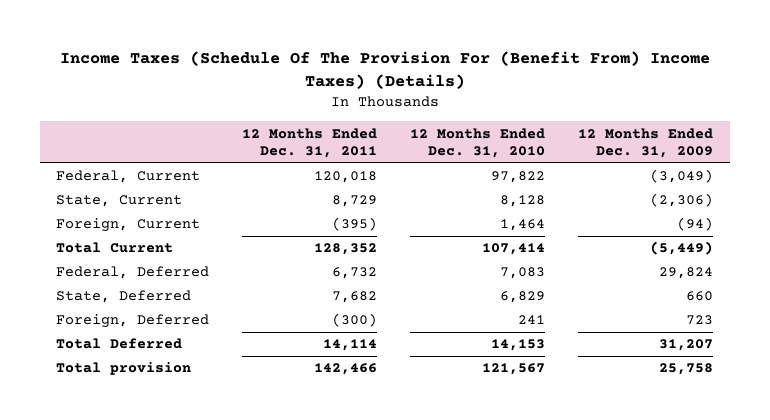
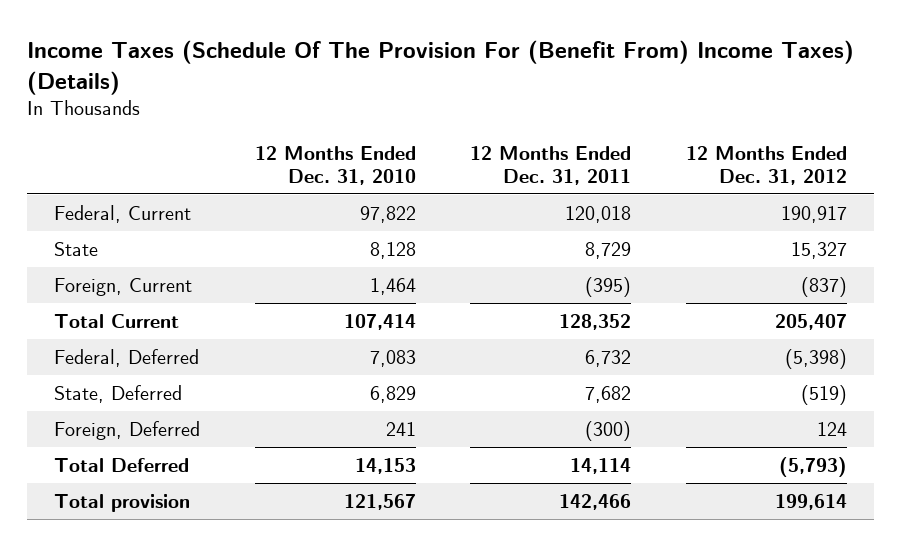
[578,127,714,158] 12 Months Ended Dec. 31, 2009 -> none
none -> [685,145,847,185] 12 Months Ended Dec. 31, 2012
[56,195,183,208] State, Current -> [54,241,99,256] State

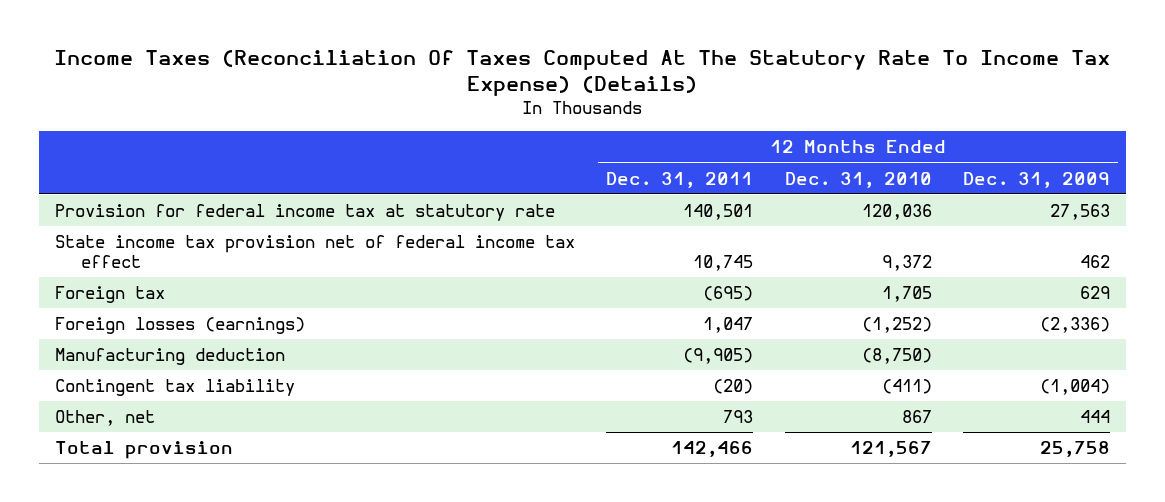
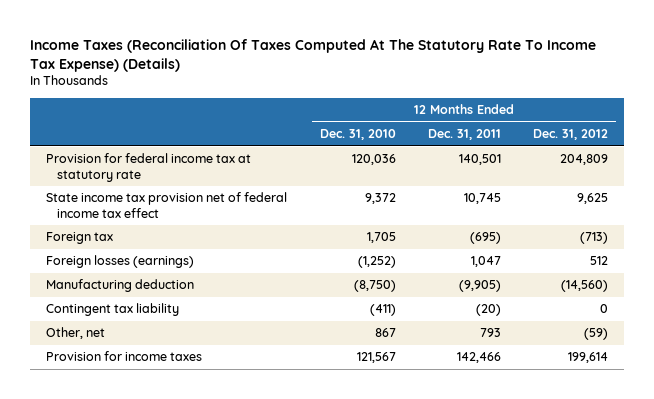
[963,171,1111,188] Dec. 31, 2009 -> none
none -> [532,129,608,141] Dec. 31, 2012
[54,441,233,460] Total provision -> [46,351,203,362] Provision for income taxes

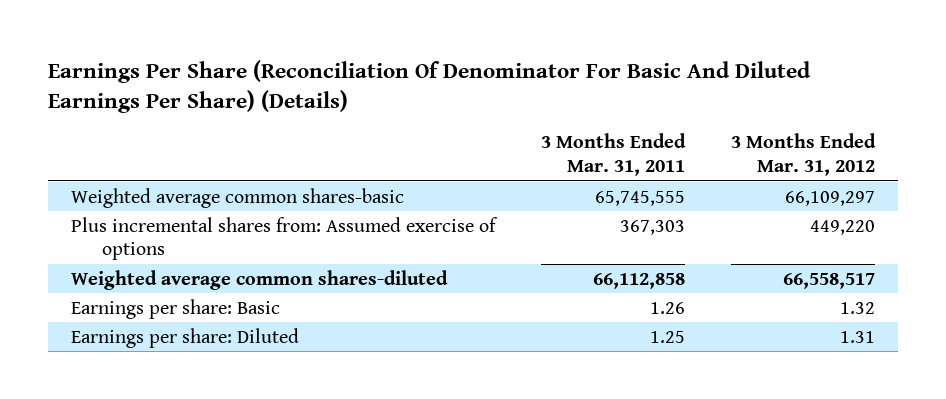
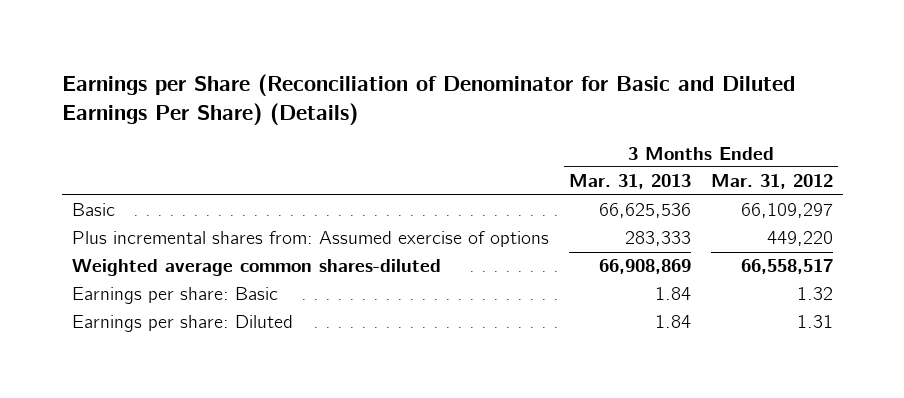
[48,60,812,114] Earnings Per Share (Reconciliation Of Denominator For Basic And Diluted Earnings Per Share) (Details) -> [61,73,795,126] Earnings per Share (Reconciliation of Denominator for Basic and Diluted Earnings Per Share) (Details)
[540,133,686,176] 3 Months Ended Mar. 31, 2011 -> none
none -> [568,174,691,190] Mar. 31, 2013
[71,187,405,208] Weighted average common shares-basic -> [71,203,115,217] Basic

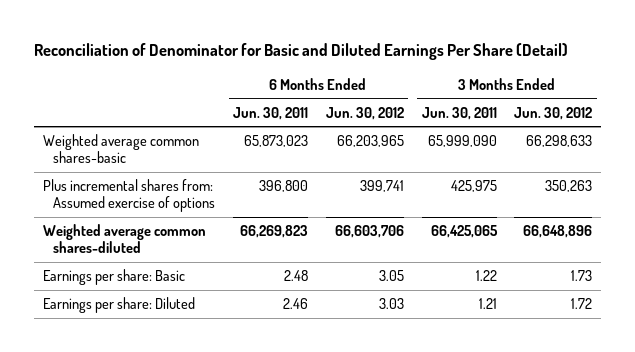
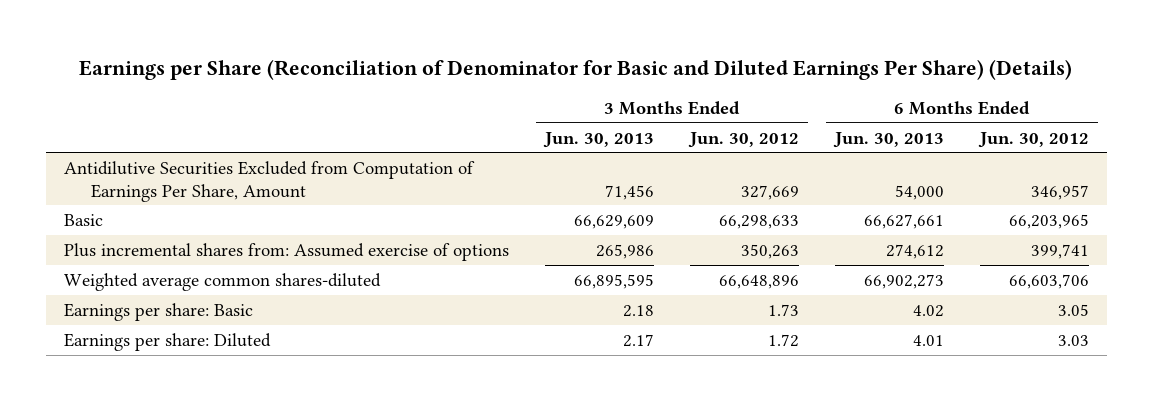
[34,43,569,61] Reconciliation of Denominator for Basic and Diluted Earnings Per Share (Detail) -> [79,58,1073,80] Earnings per Share (Reconciliation of Denominator for Basic and Diluted Earnings Per Share) (Details)
[233,106,309,120] Jun. 30, 2011 -> none
[421,106,497,120] Jun. 30, 2011 -> none
none -> [542,131,654,148] Jun. 30, 2013
none -> [832,131,944,148] Jun. 30, 2013
none -> [63,160,475,202] Antidilutive Securities Excluded from Computation of Earnings Per Share, Amount
[43,134,200,164] Weighted average common shares-basic -> [63,213,103,226] Basic

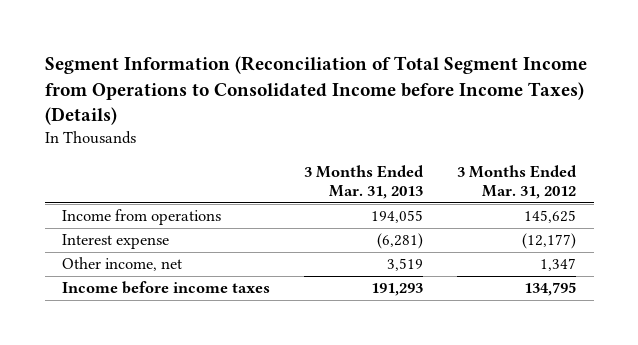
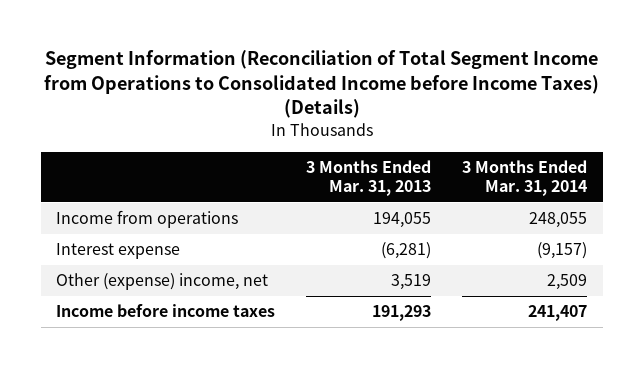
[457,164,578,199] 3 Months Ended Mar. 31, 2012 -> none
none -> [462,159,588,197] 3 Months Ended Mar. 31, 2014
[61,257,182,272] Other income, net -> [56,273,269,291] Other (expense) income, net

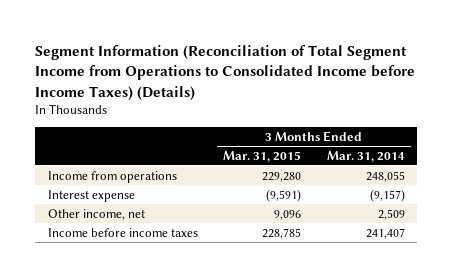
[306,159,432,197] 3 Months Ended Mar. 31, 2013 -> none
none -> [223,150,302,162] Mar. 31, 2015
[56,273,269,291] Other (expense) income, net -> [48,208,146,220] Other income, net

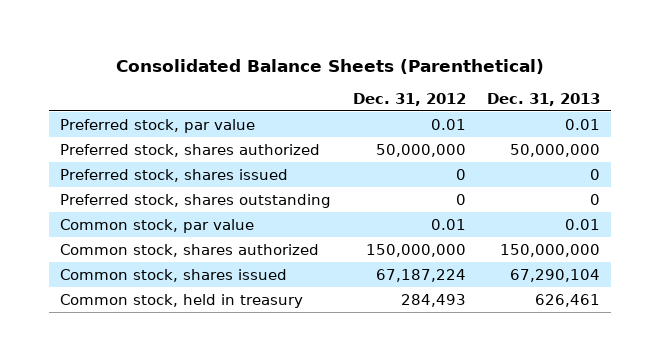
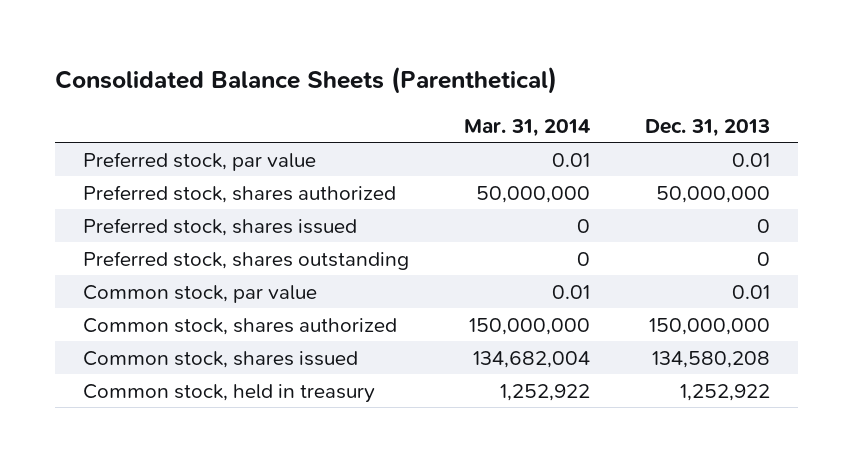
[352,92,466,106] Dec. 31, 2012 -> none
none -> [463,118,590,137] Mar. 31, 2014
[510,268,601,282] 67,290,104 -> [652,350,771,368] 134,580,208
[535,293,601,307] 626,461 -> [680,383,771,401] 1,252,922

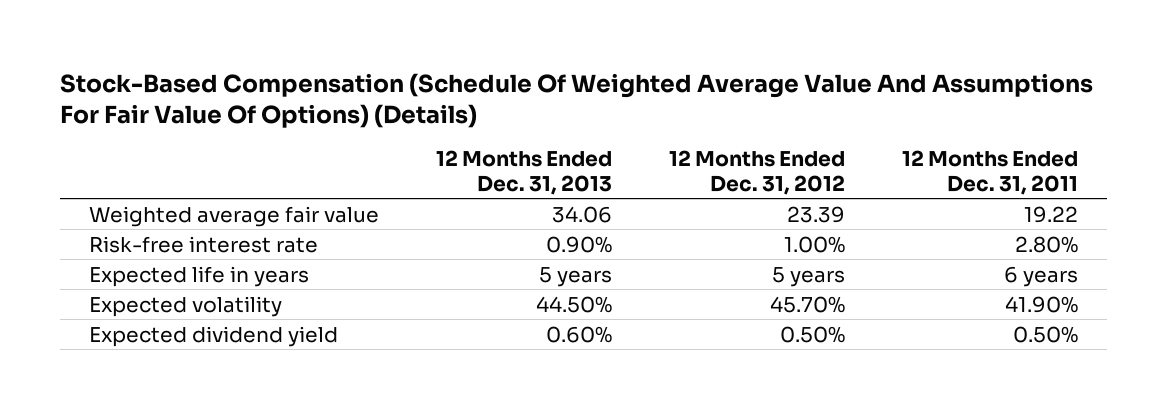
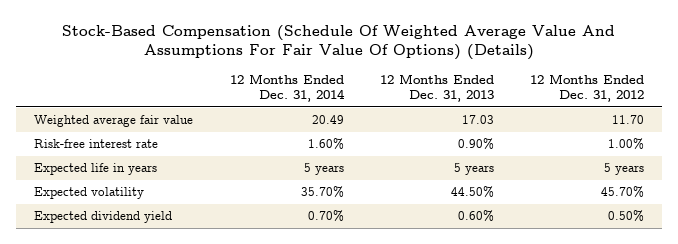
[902,150,1079,195] 12 Months Ended Dec. 31, 2011 -> none
none -> [229,74,345,102] 12 Months Ended Dec. 31, 2014
[551,205,612,223] 34.06 -> [461,115,494,125] 17.03
[787,205,846,223] 23.39 -> [611,115,644,125] 11.70

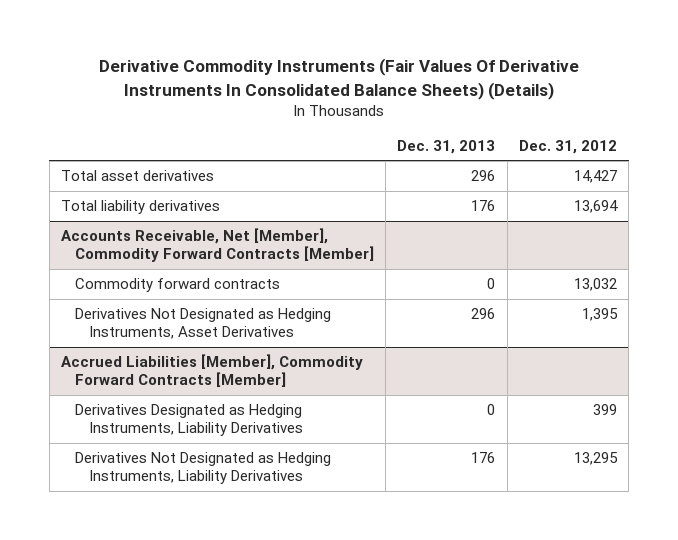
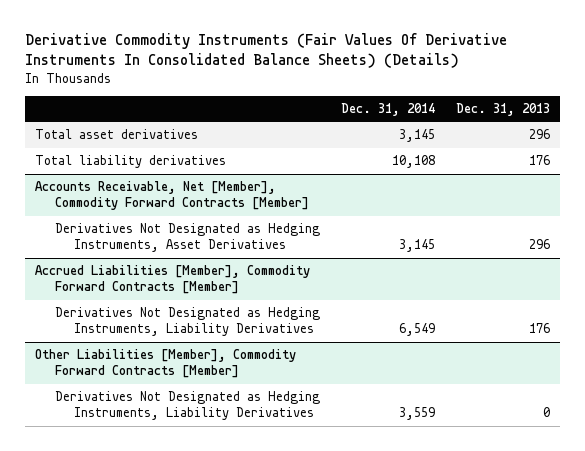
[519,139,618,154] Dec. 31, 2012 -> none
none -> [340,102,435,116] Dec. 31, 2014
[74,278,280,293] Commodity forward contracts -> none
[74,404,303,437] Derivatives Designated as Hedging Instruments, Liability Derivatives -> none
none -> [35,349,297,379] Other Liabilities [Member], Commodity Forward Contracts [Member]
none -> [54,391,320,421] Derivatives Not Designated as Hedging Instruments, Liability Derivatives

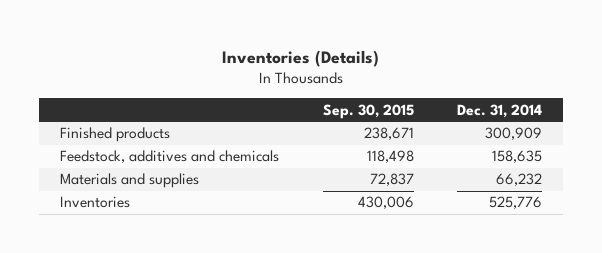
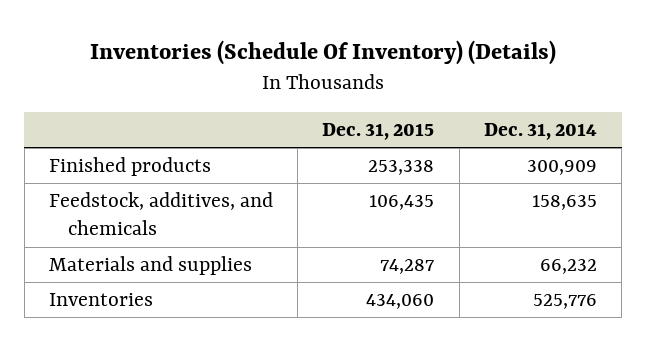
[222,49,380,67] Inventories (Details) -> [89,39,556,65] Inventories (Schedule Of Inventory) (Details)
[322,103,414,119] Sep. 30, 2015 -> none
none -> [322,122,435,140] Dec. 31, 2015
[60,150,280,164] Feedstock, additives and chemicals -> [48,192,273,236] Feedstock, additives, and chemicals

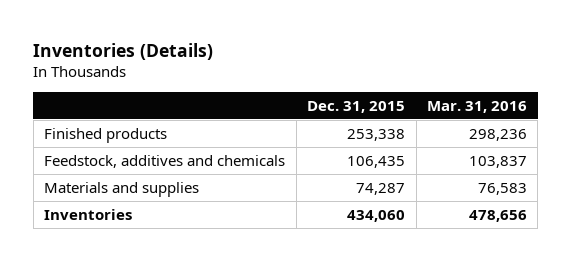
[89,39,556,65] Inventories (Schedule Of Inventory) (Details) -> [33,42,214,60] Inventories (Details)
[483,122,597,140] Dec. 31, 2014 -> none
none -> [427,100,528,113] Mar. 31, 2016
[48,192,273,236] Feedstock, additives, and chemicals -> [44,154,286,168] Feedstock, additives and chemicals

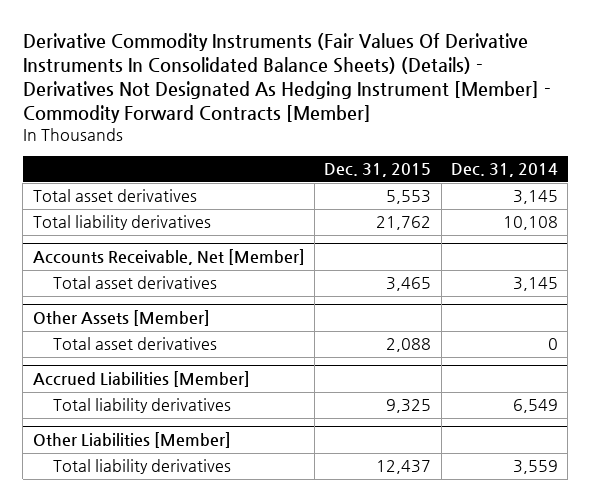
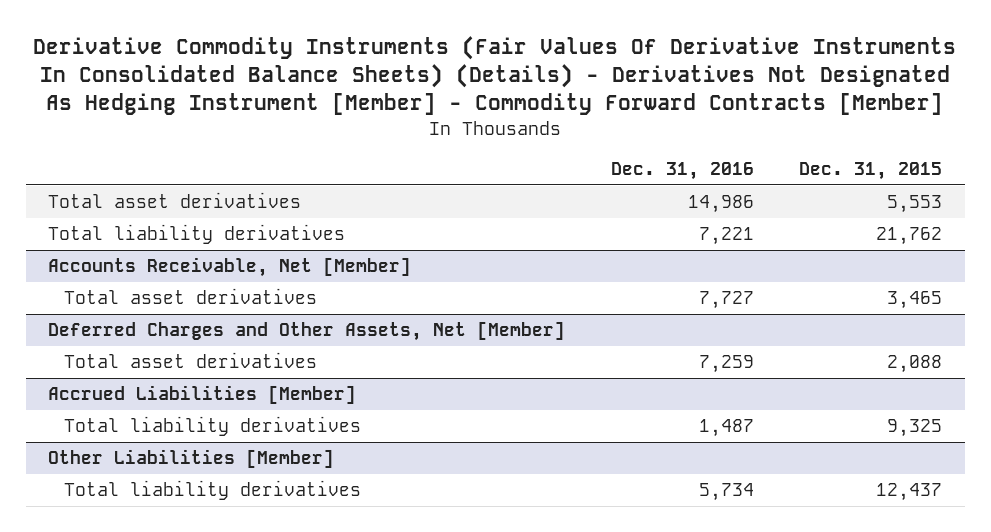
[451,163,559,178] Dec. 31, 2014 -> none
none -> [610,162,754,181] Dec. 31, 2016
[32,310,210,327] Other Assets [Member] -> [48,321,566,342] Deferred Charges and Other Assets, Net [Member]

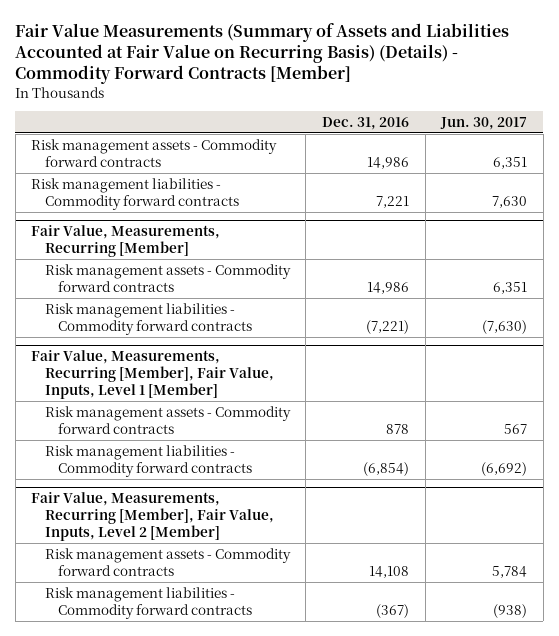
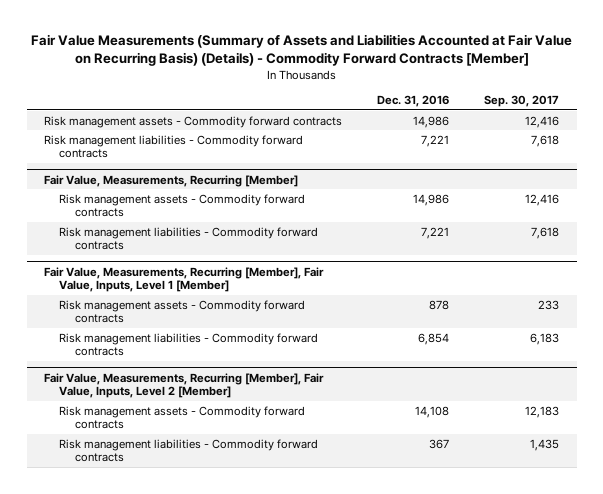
[440,117,528,131] Jun. 30, 2017 -> none
none -> [484,95,560,108] Sep. 30, 2017
[366,319,410,334] (7,221) -> [421,226,450,239] 7,221
[363,461,410,476] (6,854) -> [418,332,450,345] 6,854
[376,603,410,618] (367) -> [429,438,450,449] 367

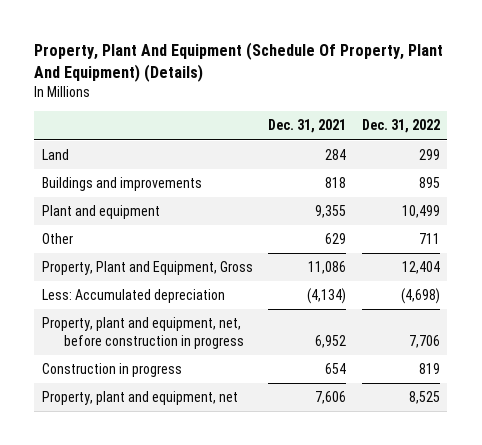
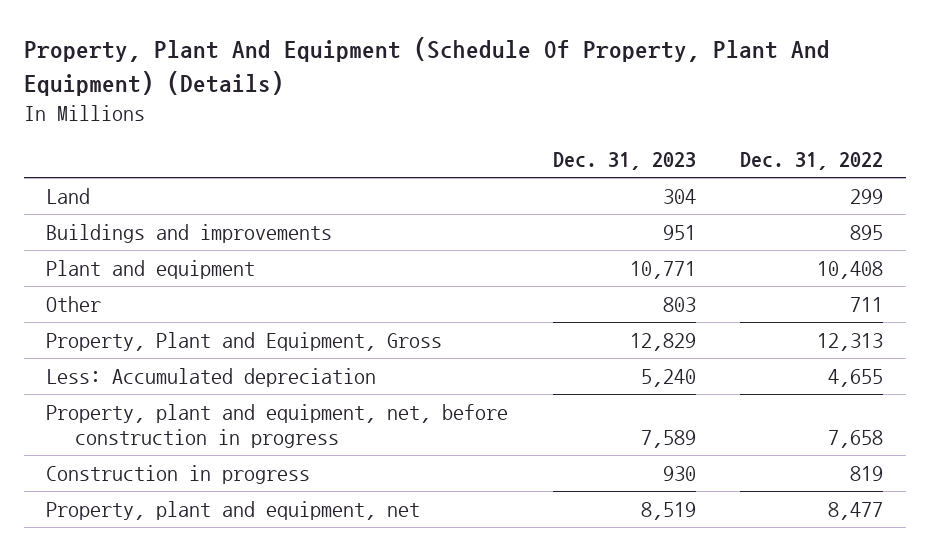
[268,119,347,134] Dec. 31, 2021 -> none
none -> [552,152,696,171] Dec. 31, 2023
[401,205,440,219] 10,499 -> [817,260,884,279] 10,408
[401,261,440,275] 12,404 -> [817,332,884,351] 12,313
[400,288,440,305] (4,698) -> [828,368,884,387] 4,655
[408,335,440,349] 7,706 -> [828,430,884,449] 7,658
[408,391,440,405] 8,525 -> [828,501,884,520] 8,477

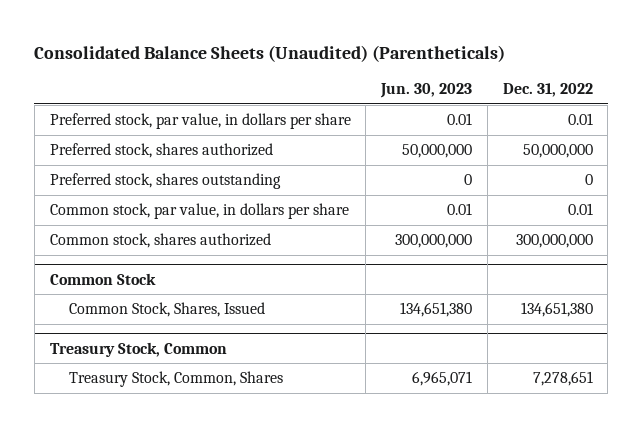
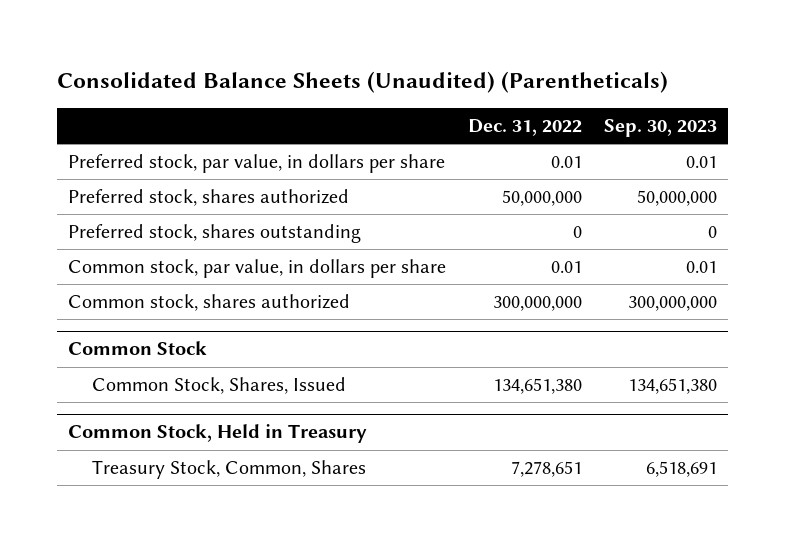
[380,83,473,99] Jun. 30, 2023 -> none
none -> [603,119,717,138] Sep. 30, 2023
[49,341,227,357] Treasury Stock, Common -> [68,424,368,444] Common Stock, Held in Treasury

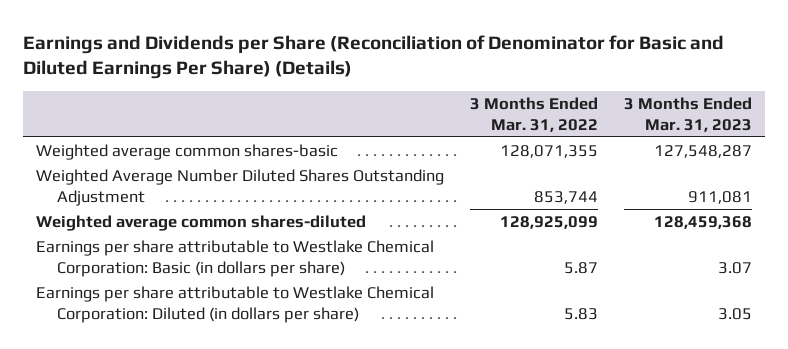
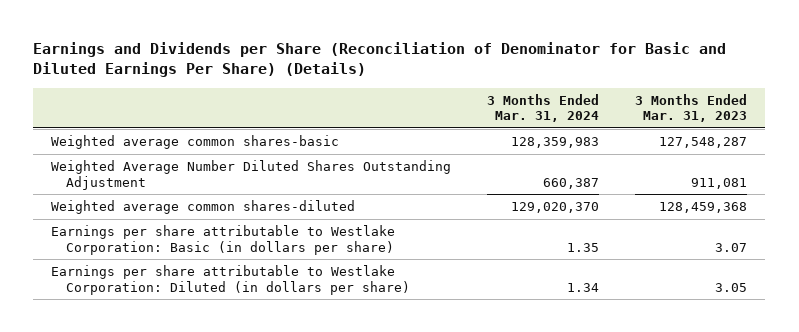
[470,96,599,132] 3 Months Ended Mar. 31, 2022 -> none
none -> [487,93,600,123] 3 Months Ended Mar. 31, 2024
[36,239,435,277] Earnings per share attributable to Westlake Chemical Corporation: Basic (in dollars per share) -> [51,225,396,255] Earnings per share attributable to Westlake Corporation: Basic (in dollars per share)
[36,285,435,323] Earnings per share attributable to Westlake Chemical Corporation: Diluted (in dollars per share) -> [51,265,411,295] Earnings per share attributable to Westlake Corporation: Diluted (in dollars per share)

